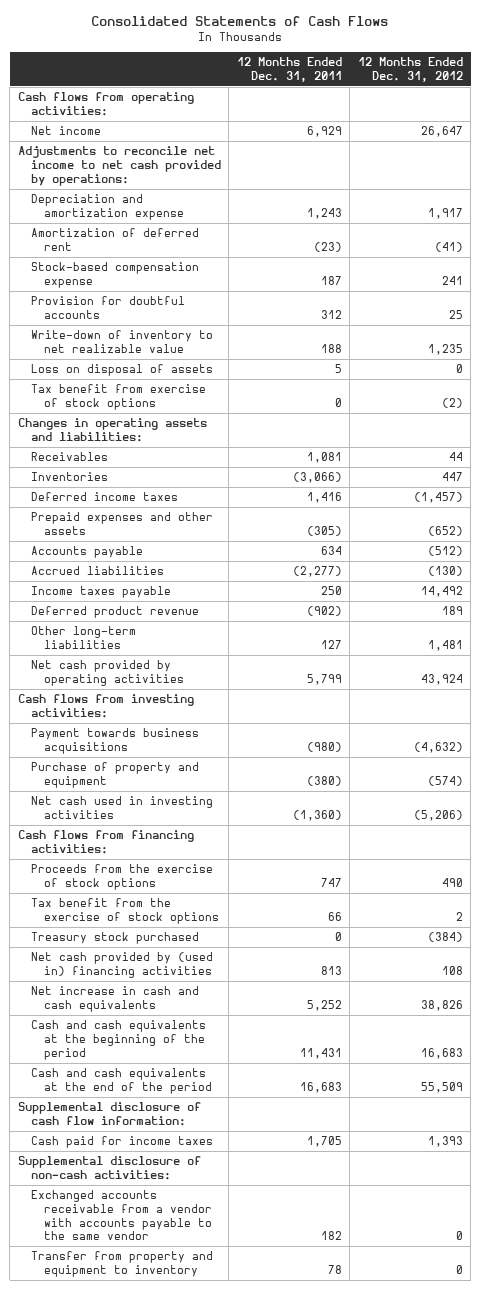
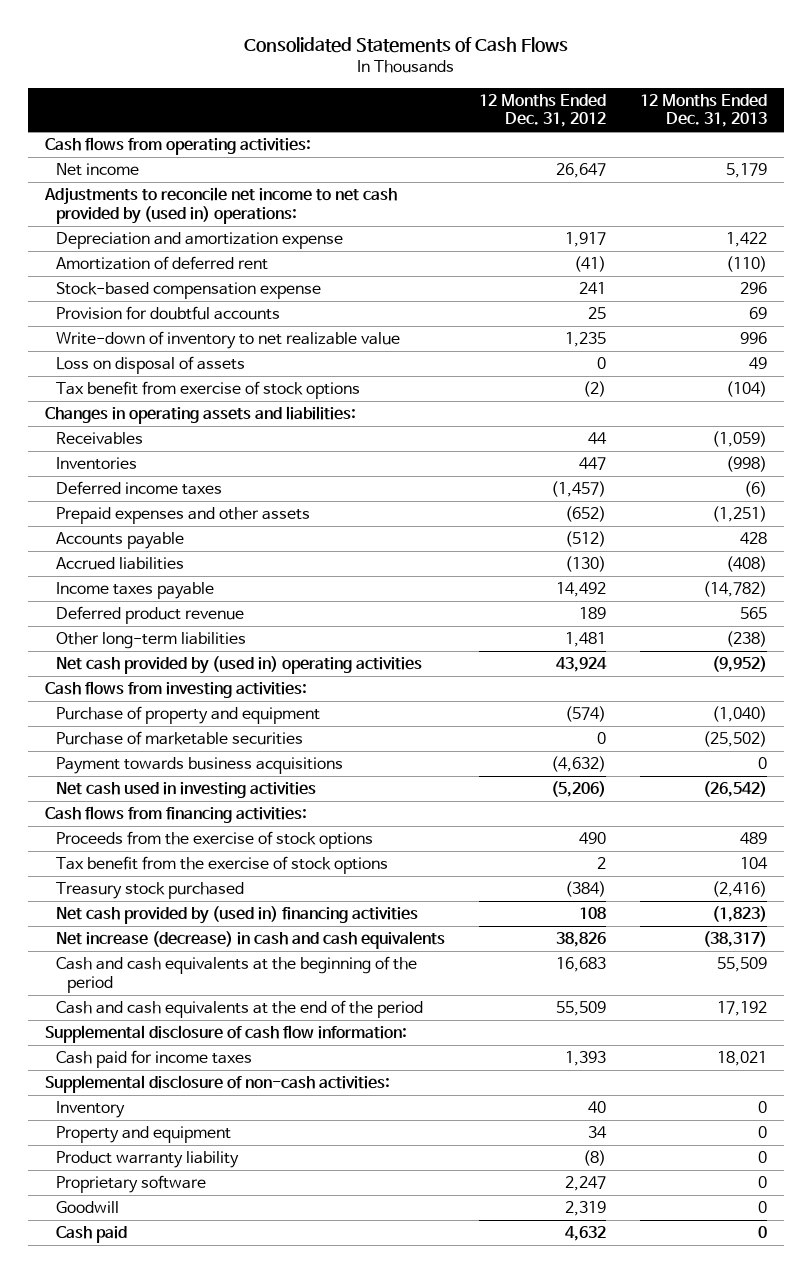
[236,56,342,82] 12 Months Ended Dec. 31, 2011 -> none
none -> [639,93,767,128] 12 Months Ended Dec. 31, 2013
[17,146,221,186] Adjustments to reconcile net income to net cash provided by operations: -> [43,187,397,224] Adjustments to reconcile net income to net cash provided by (used in) operations:
[30,660,184,686] Net cash provided by operating activities -> [55,656,422,675] Net cash provided by (used in) operating activities
none -> [55,731,303,746] Purchase of marketable securities
[30,728,199,754] Payment towards business acquisitions -> [55,757,343,775] Payment towards business acquisitions
[30,986,199,1012] Net increase in cash and cash equivalents -> [55,931,445,950] Net increase (decrease) in cash and cash equivalents
[30,1190,212,1241] Exchanged accounts receivable from a vendor with accounts payable to the same vendor -> none
[30,1251,213,1277] Transfer from property and equipment to inventory -> none
none -> [55,1101,125,1119] Inventory
none -> [55,1126,231,1144] Property and equipment
none -> [55,1151,239,1169] Product warranty liability
none -> [55,1175,206,1194] Proprietary software
none -> [55,1201,119,1214] Goodwill
none -> [55,1226,127,1244] Cash paid

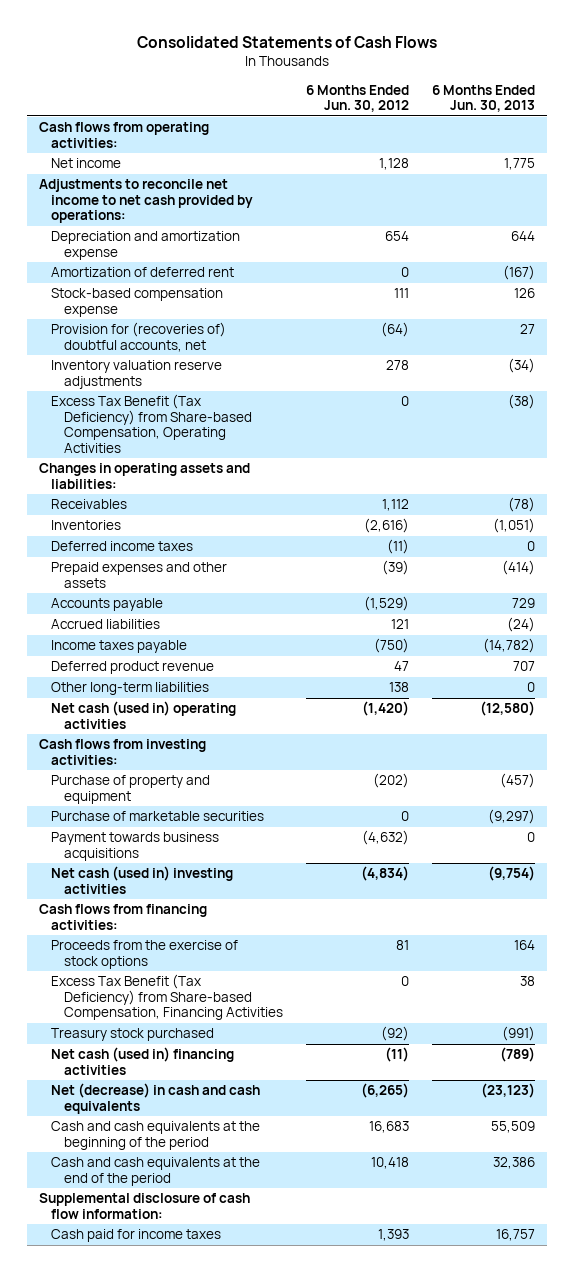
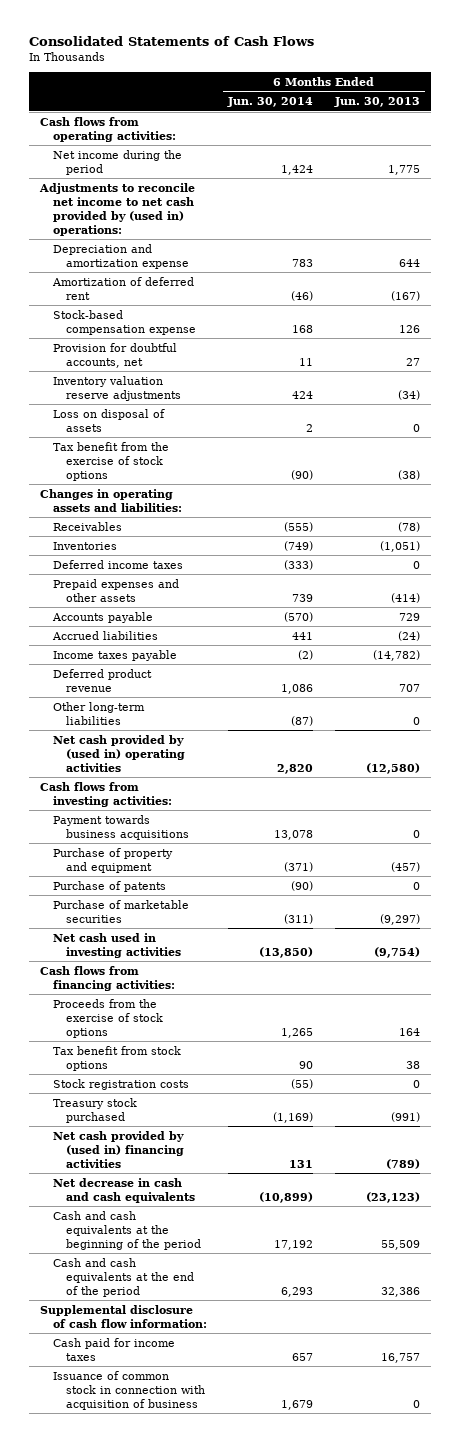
[306,84,410,113] 6 Months Ended Jun. 30, 2012 -> none
none -> [227,97,314,108] Jun. 30, 2014
[51,158,122,169] Net income -> [52,149,182,175] Net income during the period
[38,179,254,224] Adjustments to reconcile net income to net cash provided by operations: -> [38,182,195,236] Adjustments to reconcile net income to net cash provided by (used in) operations:
[51,322,227,352] Provision for (recoveries of) doubtful accounts, net -> [52,342,177,368] Provision for doubtful accounts, net
none -> [52,408,165,432] Loss on disposal of assets
[51,394,252,453] Excess Tax Benefit (Tax Deficiency) from Share-based Compensation, Operating Activities -> [52,441,169,481] Tax benefit from the exercise of stock options
[51,701,237,729] Net cash (used in) operating activities -> [52,734,186,772] Net cash provided by (used in) operating activities
[51,832,220,861] Payment towards business acquisitions -> [52,814,190,840] Payment towards business acquisitions
none -> [52,880,166,892] Purchase of patents
[51,866,234,894] Net cash (used in) investing activities -> [52,932,182,958] Net cash used in investing activities
[51,974,283,1021] Excess Tax Benefit (Tax Deficiency) from Share-based Compensation, Financing Activities -> [52,1045,181,1071] Tax benefit from stock options
none -> [52,1078,189,1090] Stock registration costs
[51,1047,235,1075] Net cash (used in) financing activities -> [52,1130,185,1168] Net cash provided by (used in) financing activities
[51,1083,261,1114] Net (decrease) in cash and cash equivalents -> [52,1177,196,1203] Net decrease in cash and cash equivalents
none -> [52,1370,206,1410] Issuance of common stock in connection with acquisition of business

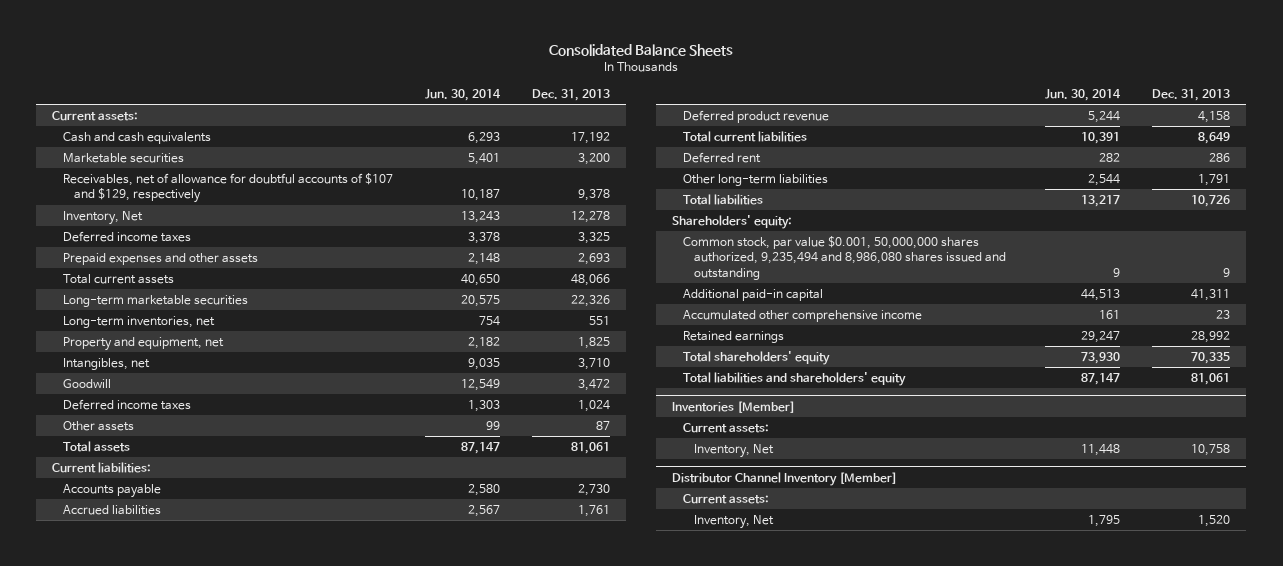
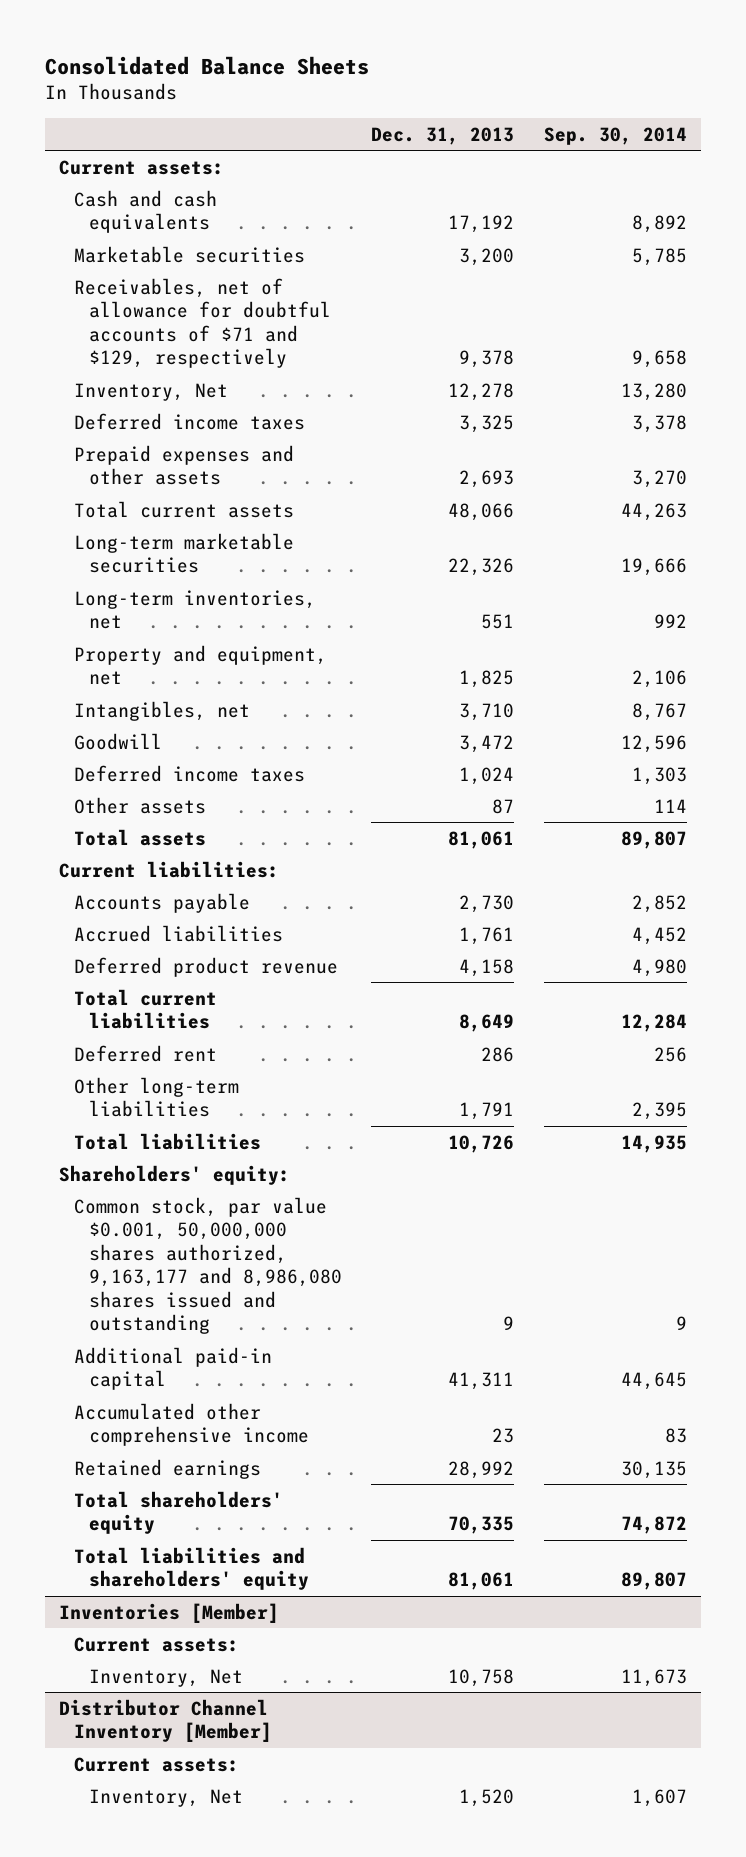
[425,88,502,101] Jun. 30, 2014 -> none
none -> [543,126,687,145] Sep. 30, 2014
[63,172,394,204] Receivables, net of allowance for doubtful accounts of $107 and $129, respectively -> [74,277,332,369] Receivables, net of allowance for doubtful accounts of $71 and $129, respectively
[683,235,1007,280] Common stock, par value $0.001, 50,000,000 shares authorized, 9,235,494 and 8,986,080 shares issued and outstanding -> [74,1196,343,1335] Common stock, par value $0.001, 50,000,000 shares authorized, 9,163,177 and 8,986,080 shares issued and outstanding

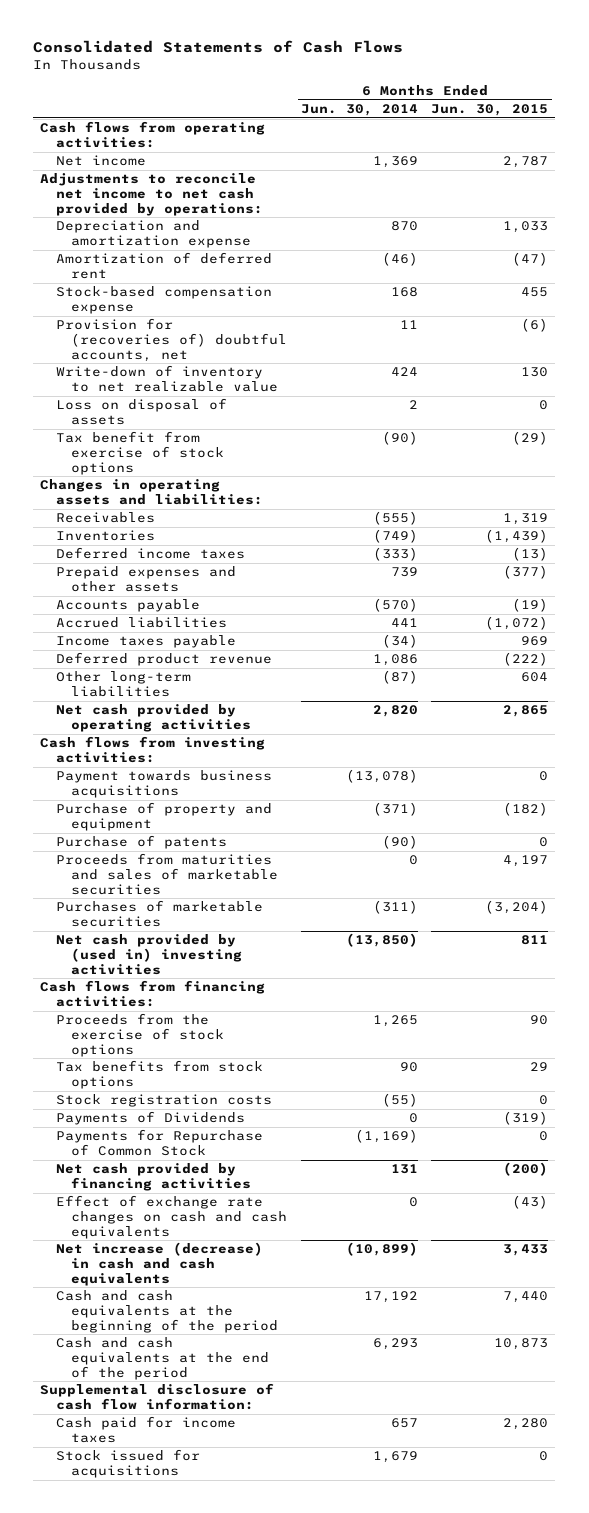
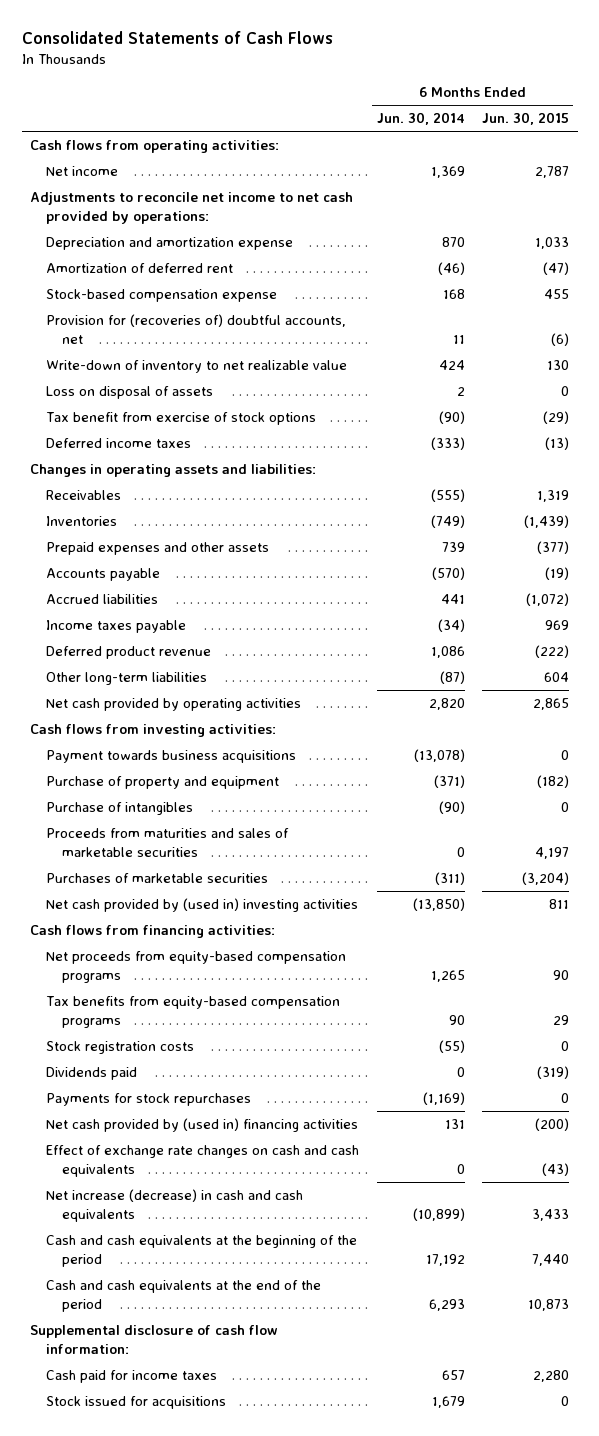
[55,547,245,560] Deferred income taxes -> [46,438,192,449] Deferred income taxes
[55,835,227,850] Purchase of patents -> [46,802,194,816] Purchase of intangibles
[55,1013,225,1057] Proceeds from the exercise of stock options -> [46,951,347,983] Net proceeds from equity-based compensation programs
[55,1060,263,1089] Tax benefits from stock options -> [46,996,341,1028] Tax benefits from equity-based compensation programs
[55,1111,245,1126] Payments of Dividends -> [46,1067,138,1081] Dividends paid
[55,1129,263,1156] Payments for Repurchase of Common Stock -> [46,1093,252,1107] Payments for stock repurchases
[55,1163,252,1191] Net cash provided by financing activities -> [46,1118,359,1133] Net cash provided by (used in) financing activities

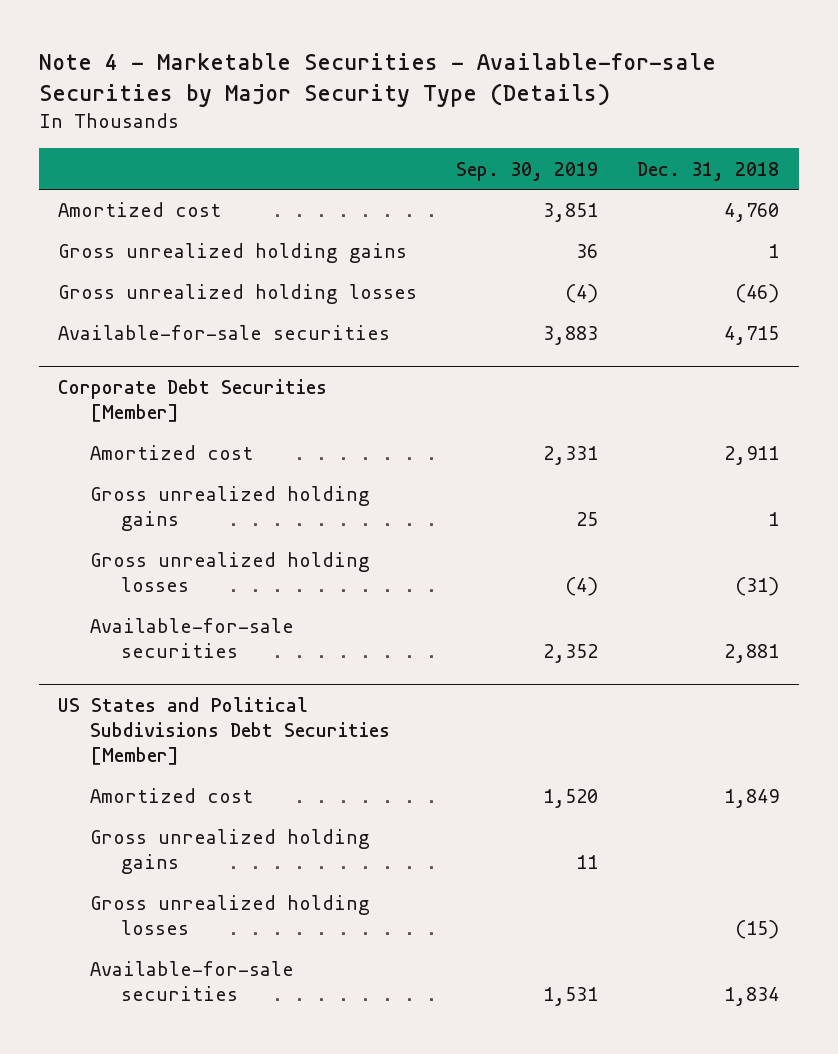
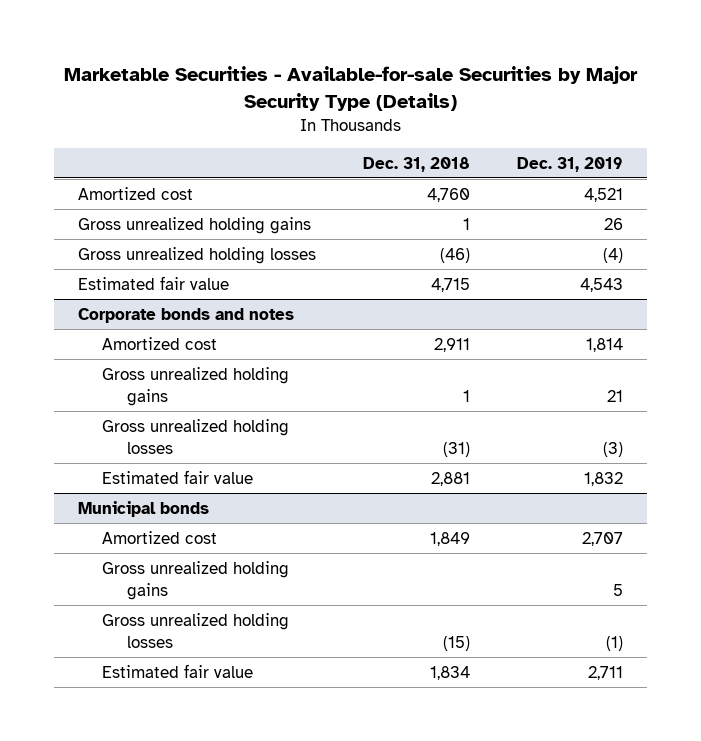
[39,53,717,108] Note 4 - Marketable Securities - Available-for-sale Securities by Major Security Type (Details) -> [63,65,638,111] Marketable Securities - Available-for-sale Securities by Major Security Type (Details)
[456,161,599,181] Sep. 30, 2019 -> none
none -> [517,156,624,172] Dec. 31, 2019
[58,325,391,341] Available-for-sale securities -> [77,275,229,290] Estimated fair value
[58,378,328,423] Corporate Debt Securities [Member] -> [77,307,294,323] Corporate bonds and notes
[89,618,294,659] Available-for-sale securities -> [102,469,254,484] Estimated fair value
[58,696,390,766] US States and Political Subdivisions Debt Securities [Member] -> [77,500,209,517] Municipal bonds
[89,961,294,1002] Available-for-sale securities -> [102,663,254,678] Estimated fair value

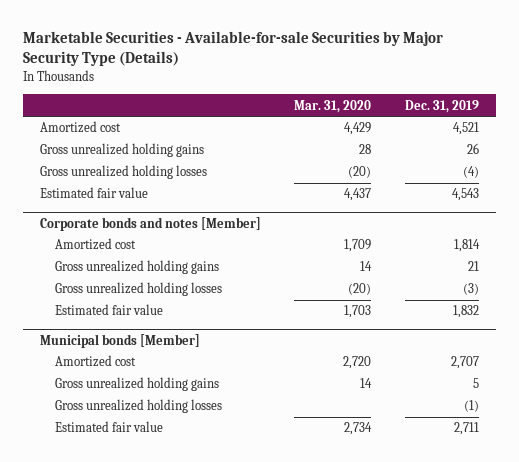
[363,156,471,172] Dec. 31, 2018 -> none
none -> [294,99,372,113] Mar. 31, 2020
[77,307,294,323] Corporate bonds and notes -> [39,216,261,231] Corporate bonds and notes [Member]
[77,500,209,517] Municipal bonds -> [39,333,200,348] Municipal bonds [Member]

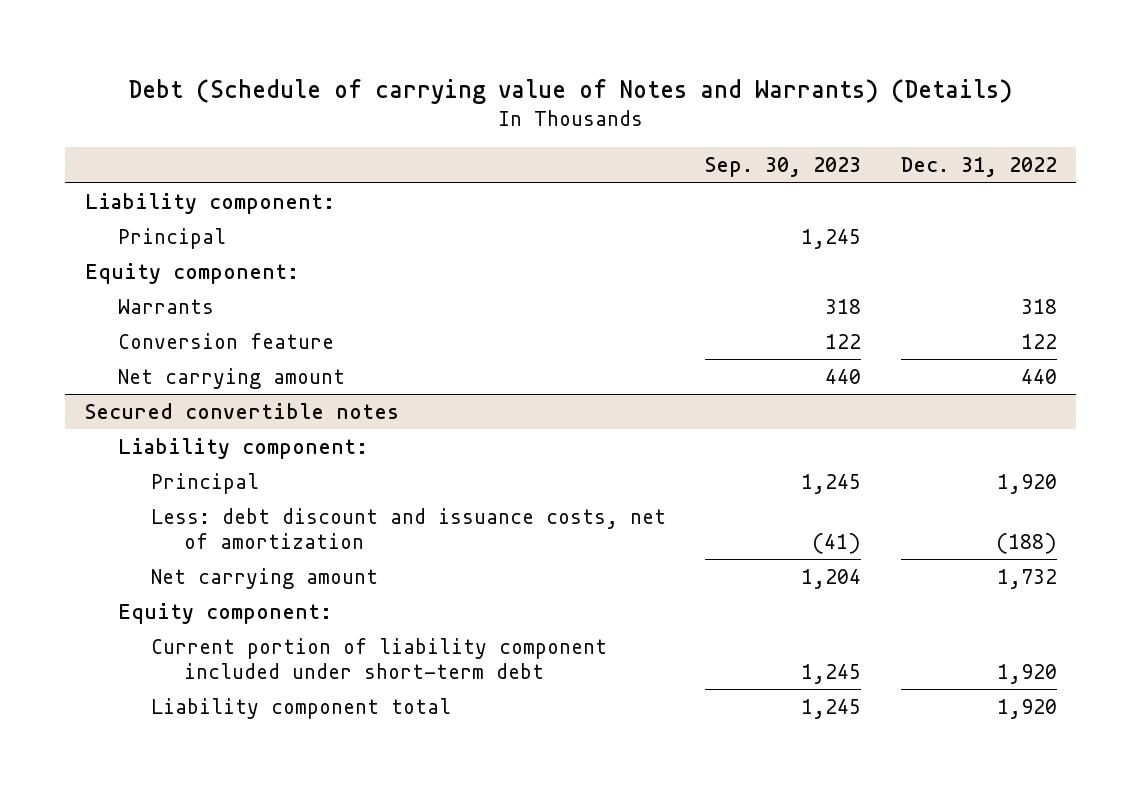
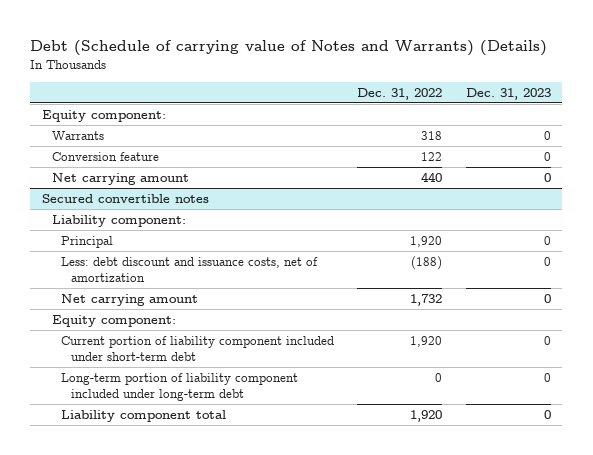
[705,157,862,178] Sep. 30, 2023 -> none
none -> [465,88,551,101] Dec. 31, 2023
[84,192,335,214] Liability component: -> none
[117,227,226,249] Principal -> none
none -> [61,372,299,402] Long-term portion of liability component included under long-term debt

